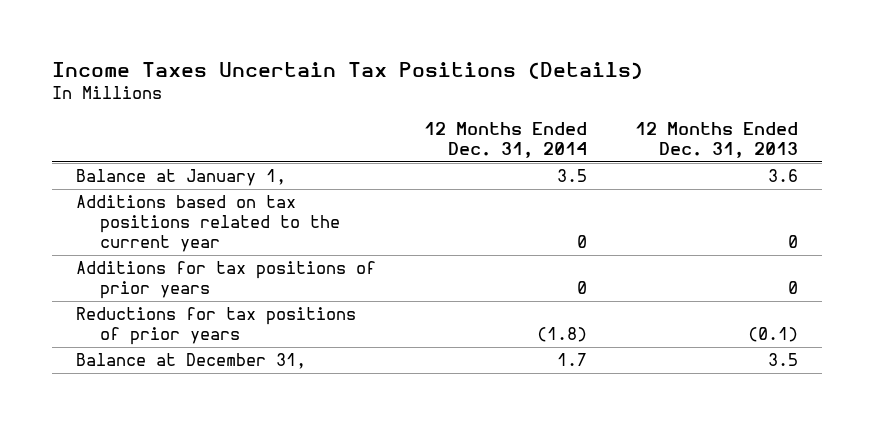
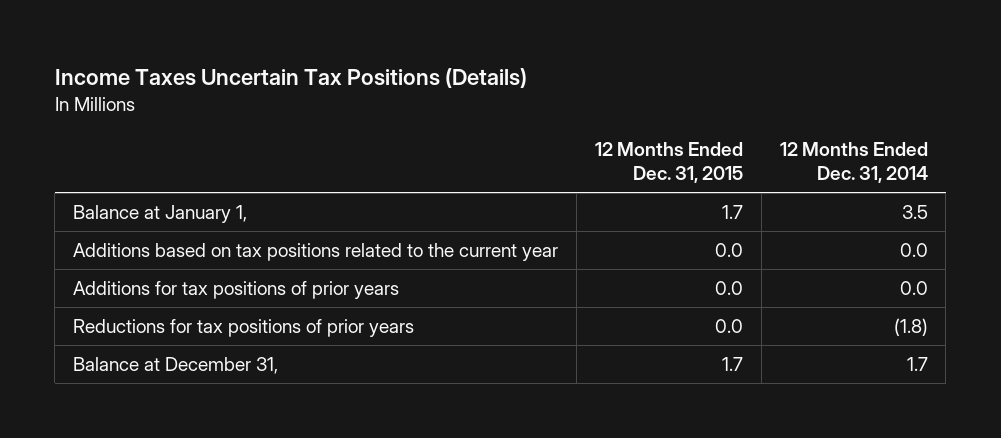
[635,122,799,158] 12 Months Ended Dec. 31, 2013 -> none
none -> [594,141,743,184] 12 Months Ended Dec. 31, 2015
[577,234,588,248] 0 -> [899,242,928,257] 0.0
[577,281,588,295] 0 -> [899,280,928,295] 0.0

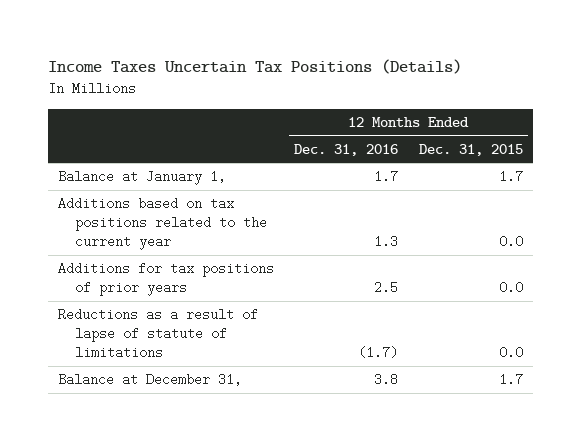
[779,141,928,184] 12 Months Ended Dec. 31, 2014 -> none
none -> [294,143,399,156] Dec. 31, 2016
[73,318,415,337] Reductions for tax positions of prior years -> none
none -> [58,308,259,360] Reductions as a result of lapse of statute of limitations

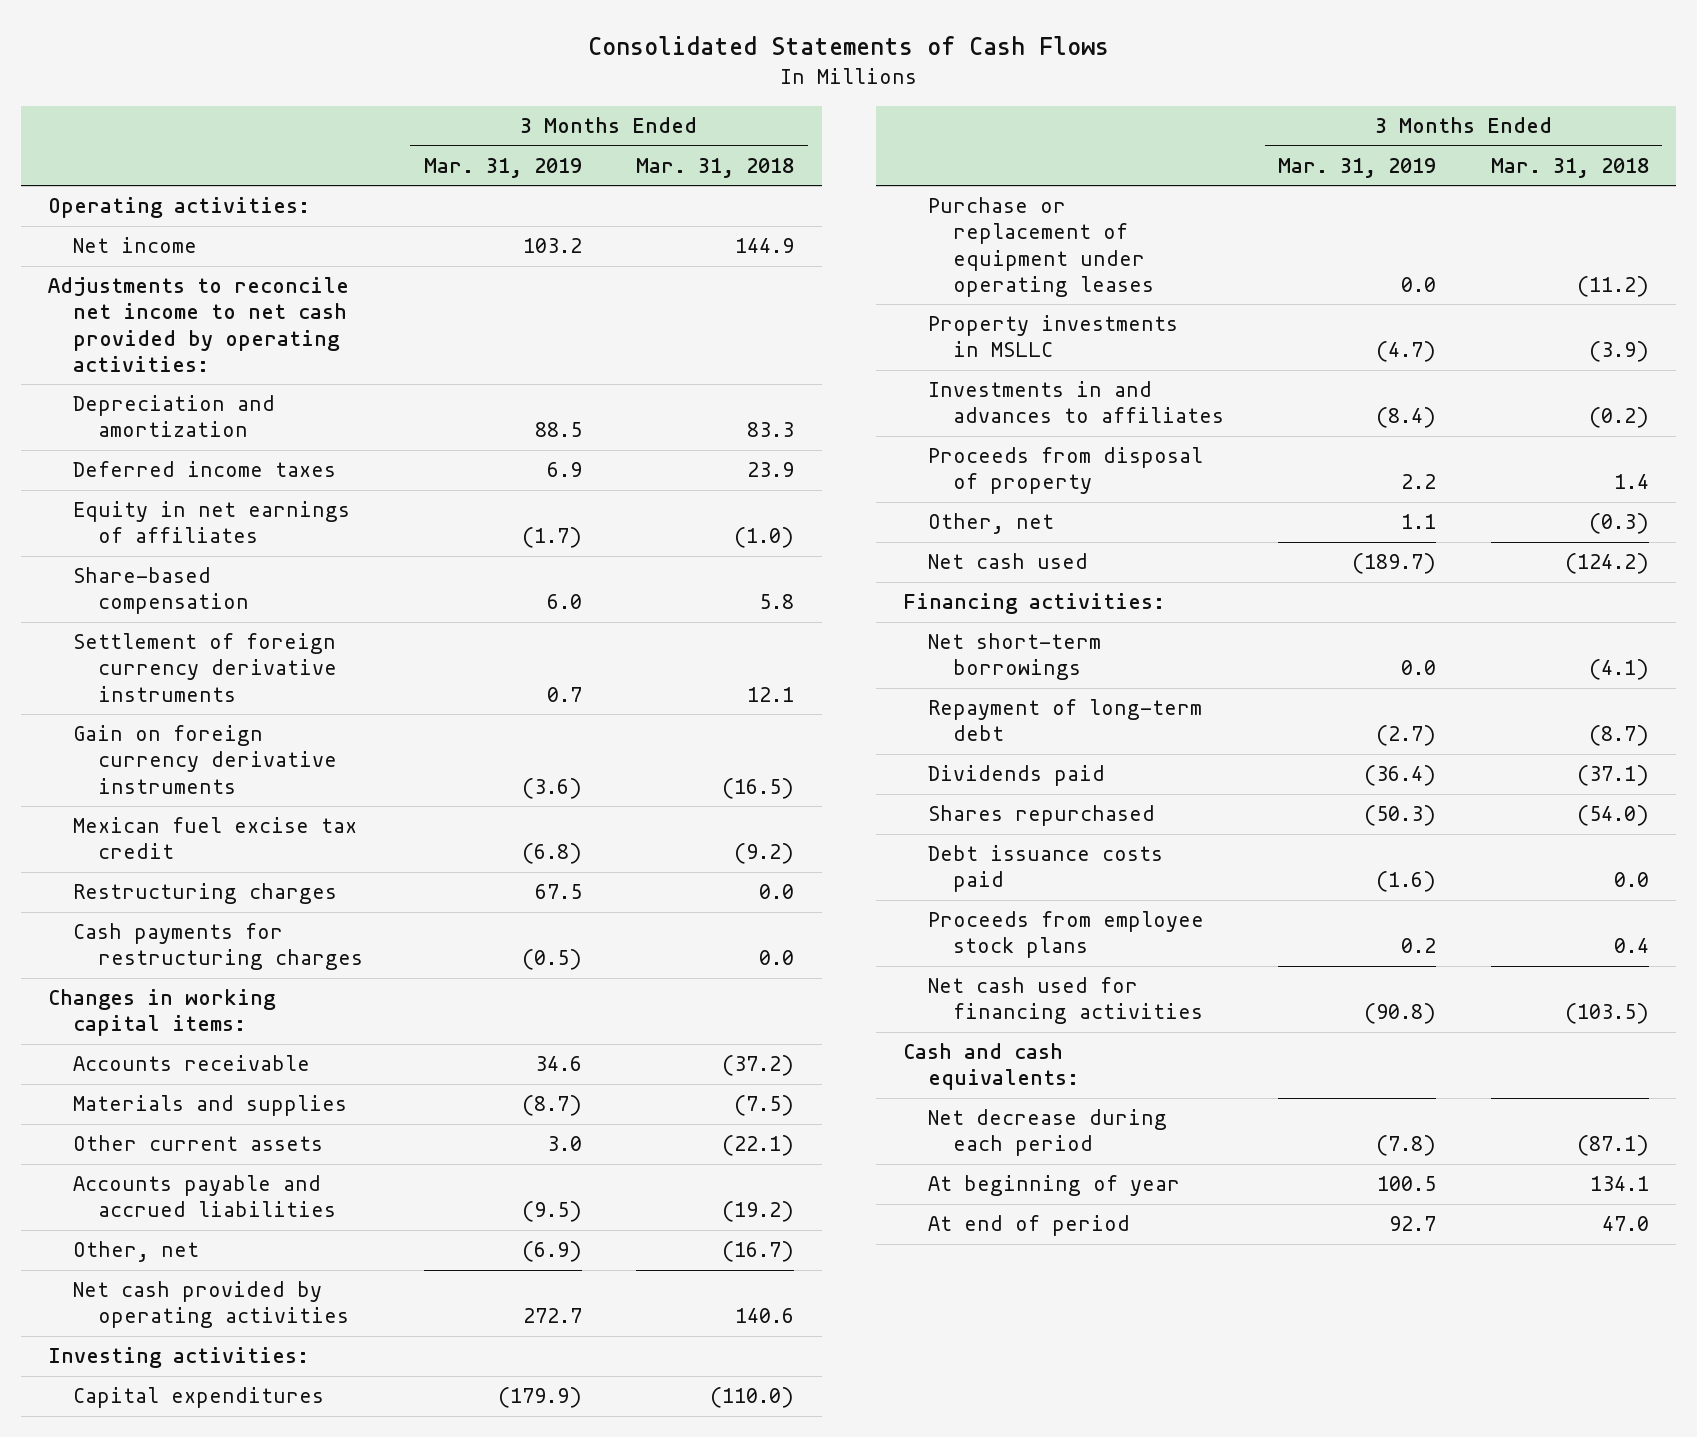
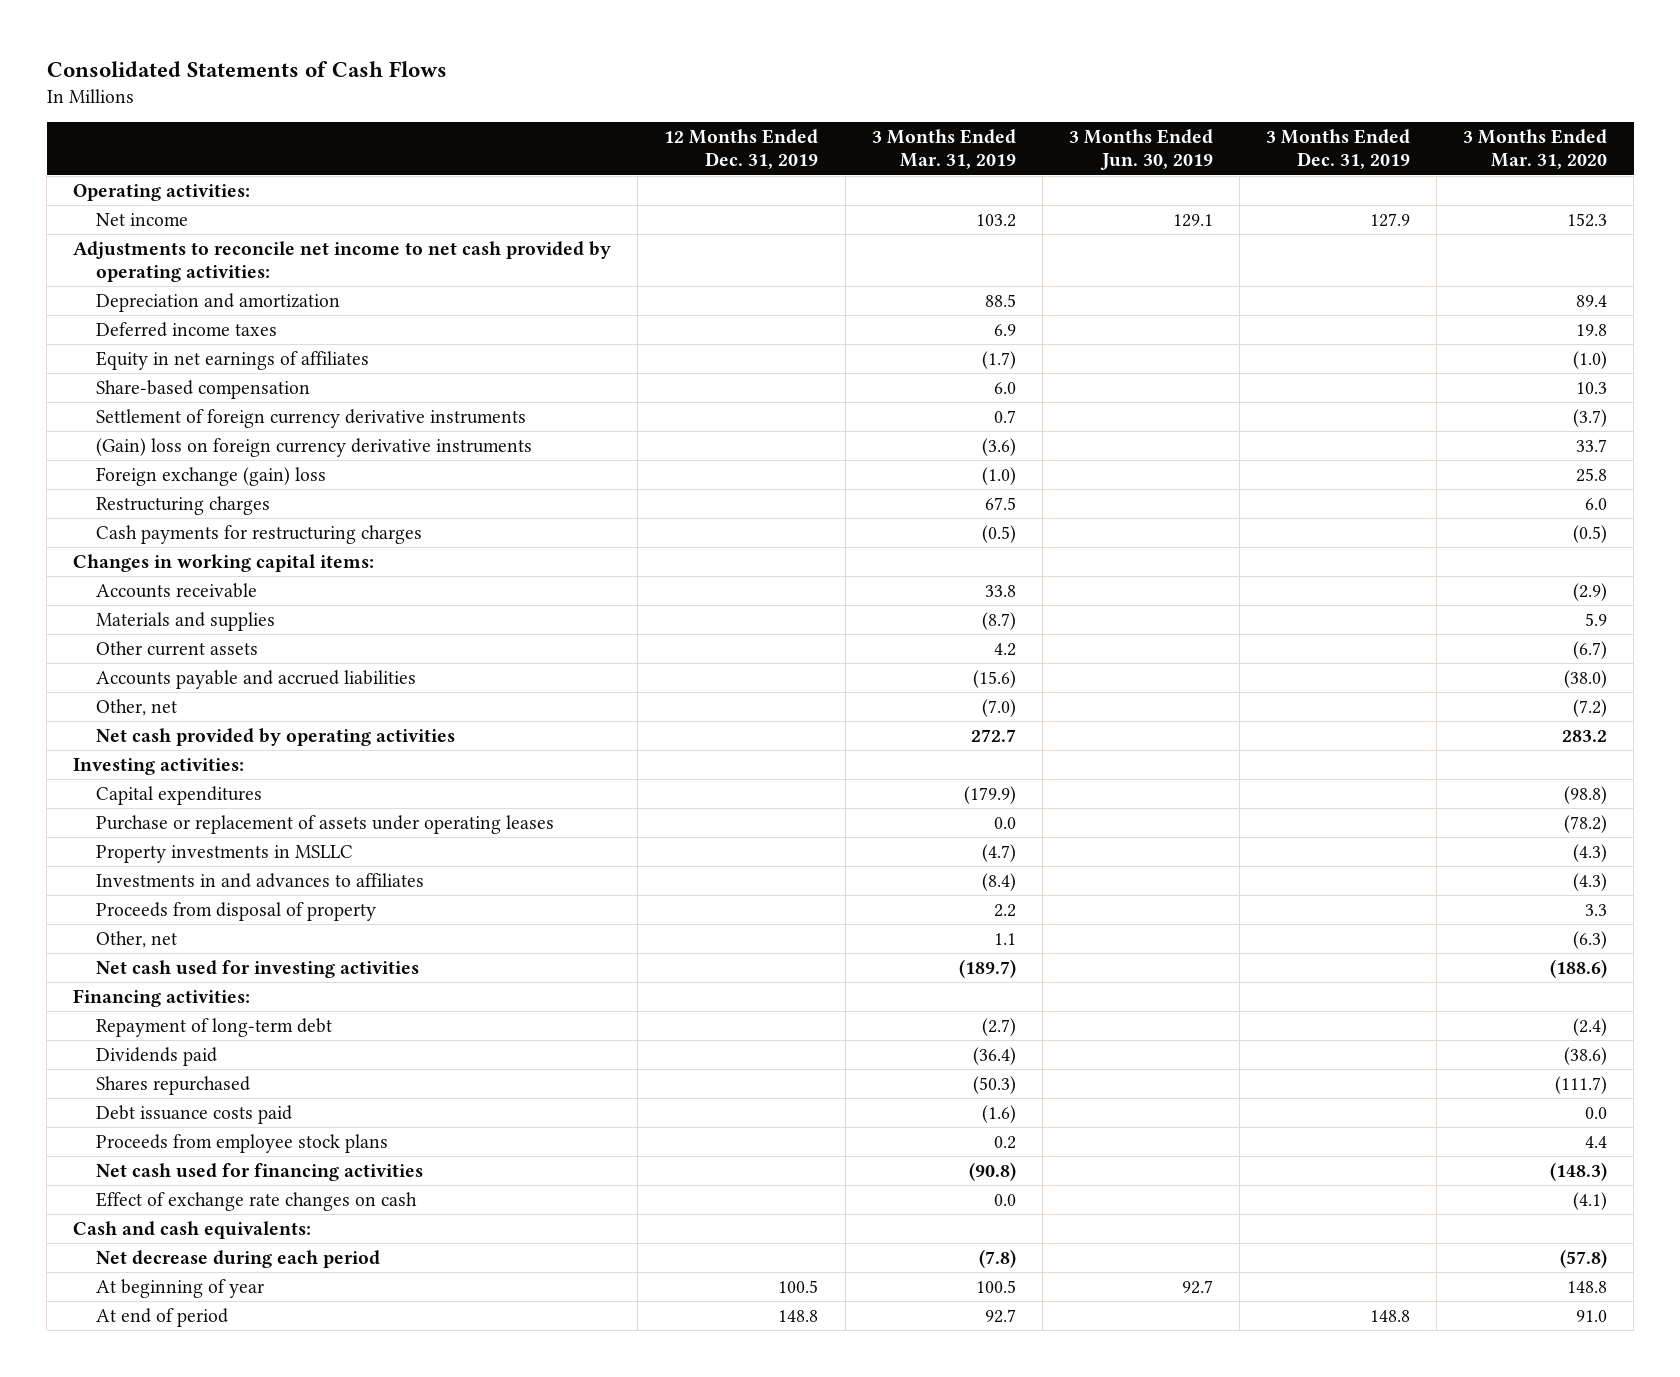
[636,157,795,178] Mar. 31, 2018 -> none
none -> [664,129,819,170] 12 Months Ended Dec. 31, 2019
none -> [1068,129,1213,171] 3 Months Ended Jun. 30, 2019
none -> [1266,129,1411,170] 3 Months Ended Dec. 31, 2019
none -> [1463,129,1608,170] 3 Months Ended Mar. 31, 2020
[73,817,358,860] Mexican fuel excise tax credit -> none
[73,725,338,794] Gain on foreign currency derivative instruments -> [95,437,532,457] (Gain) loss on foreign currency derivative instruments
none -> [95,466,326,486] Foreign exchange (gain) loss
[534,1056,582,1072] 34.6 -> [984,584,1016,597] 33.8
[546,1136,582,1152] 3.0 -> [993,642,1016,656] 4.2
[521,1201,582,1223] (9.5) -> [972,669,1016,688] (15.6)
[521,1241,582,1263] (6.9) -> [981,698,1016,717] (7.0)
[927,197,1154,297] Purchase or replacement of equipment under operating leases -> [95,814,554,834] Purchase or replacement of assets under operating leases
[927,553,1088,570] Net cash used -> [95,959,419,978] Net cash used for investing activities
[927,633,1101,681] Net short-term borrowings -> none
none -> [95,1191,417,1211] Effect of exchange rate changes on cash

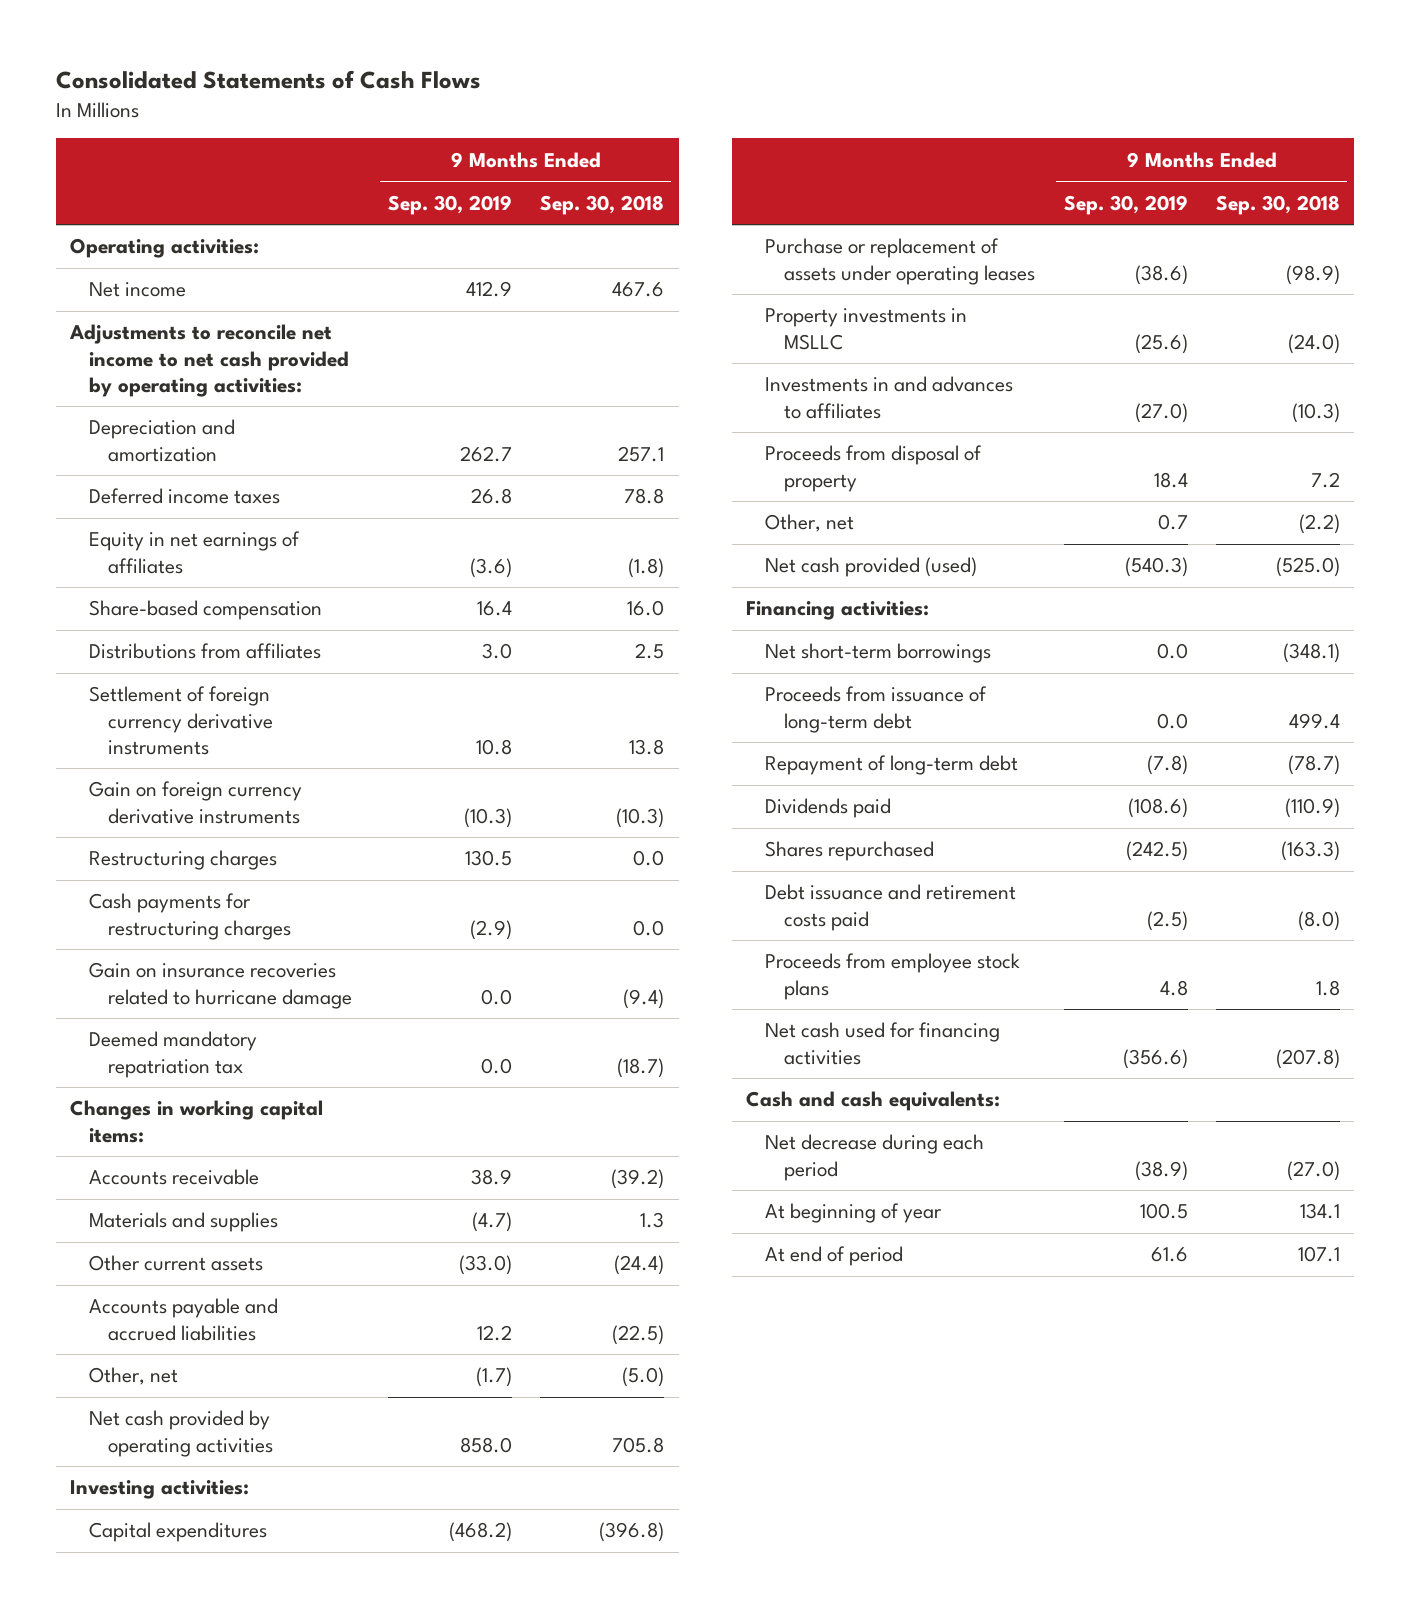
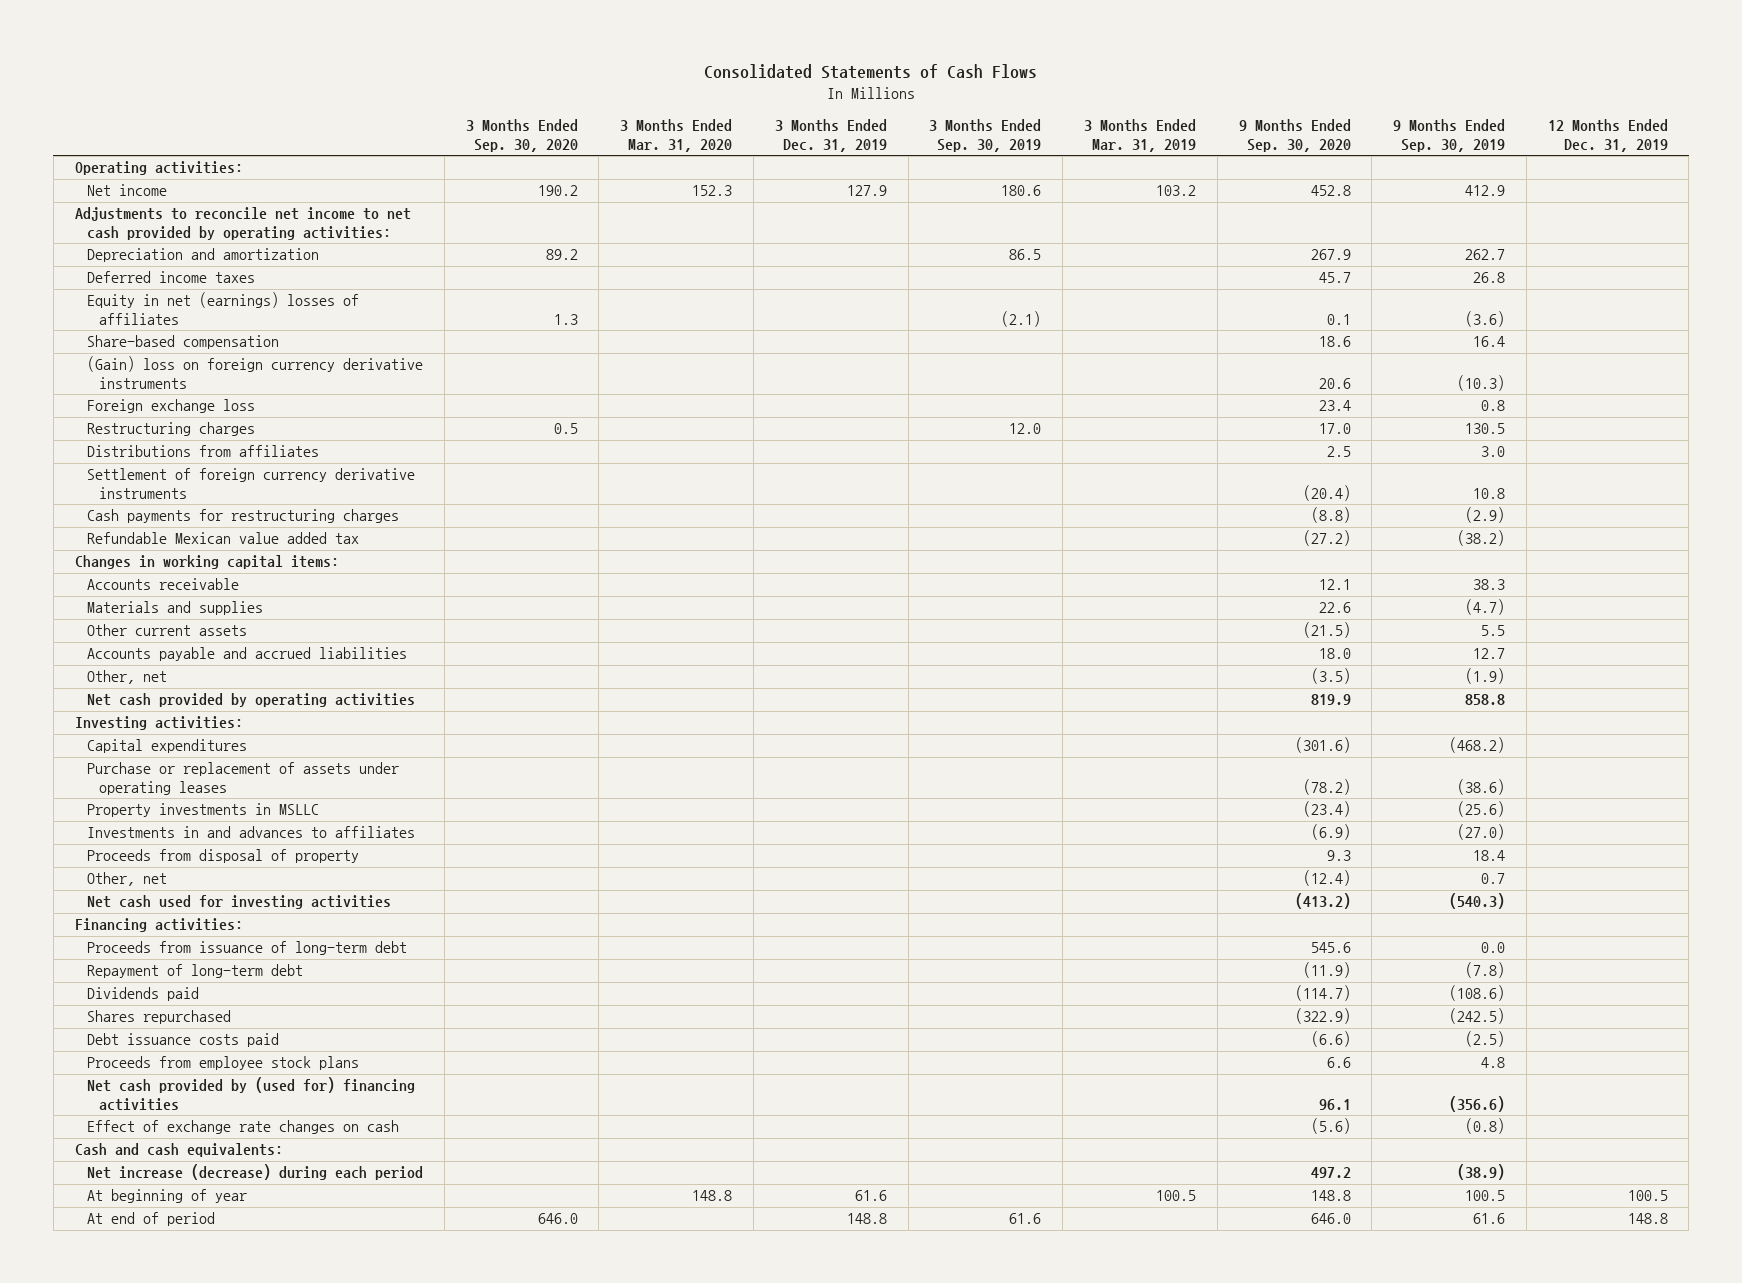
[540,194,665,215] Sep. 30, 2018 -> none
none -> [465,119,578,152] 3 Months Ended Sep. 30, 2020
none -> [620,119,733,152] 3 Months Ended Mar. 31, 2020
none -> [774,119,887,152] 3 Months Ended Dec. 31, 2019
none -> [929,119,1042,152] 3 Months Ended Sep. 30, 2019
none -> [1083,119,1196,152] 3 Months Ended Mar. 31, 2019
none -> [1238,119,1351,152] 9 Months Ended Sep. 30, 2020
none -> [1547,119,1668,152] 12 Months Ended Dec. 31, 2019
[88,531,300,574] Equity in net earnings of affiliates -> [86,292,359,325] Equity in net (earnings) losses of affiliates
none -> [86,356,423,389] (Gain) loss on foreign currency derivative instruments
none -> [86,399,255,414] Foreign exchange loss
[88,850,277,871] Restructuring charges -> [86,422,255,437] Restructuring charges
[88,781,302,824] Gain on foreign currency derivative instruments -> none
[88,962,353,1009] Gain on insurance recoveries related to hurricane damage -> none
[88,1031,257,1078] Deemed mandatory repatriation tax -> none
none -> [86,532,359,545] Refundable Mexican value added tax
[470,1169,512,1186] 38.9 -> [1473,579,1506,591] 38.3
[458,1255,512,1276] (33.0) -> [1481,625,1506,637] 5.5
[476,1324,512,1341] 12.2 -> [1473,648,1506,660] 12.7
[475,1367,512,1388] (1.7) -> [1465,668,1506,685] (1.9)
[459,1436,512,1453] 858.0 -> [1465,694,1506,706] 858.8
[764,557,977,578] Net cash provided (used) -> [86,895,391,910] Net cash used for investing activities
[764,643,991,664] Net short-term borrowings -> none
[764,884,1016,931] Debt issuance and retirement costs paid -> [86,1033,279,1048] Debt issuance costs paid
[764,1022,1000,1065] Net cash used for financing activities -> [86,1077,415,1111] Net cash provided by (used for) financing activities
none -> [86,1120,399,1135] Effect of exchange rate changes on cash
[764,1134,984,1181] Net decrease during each period -> [86,1164,423,1181] Net increase (decrease) during each period

